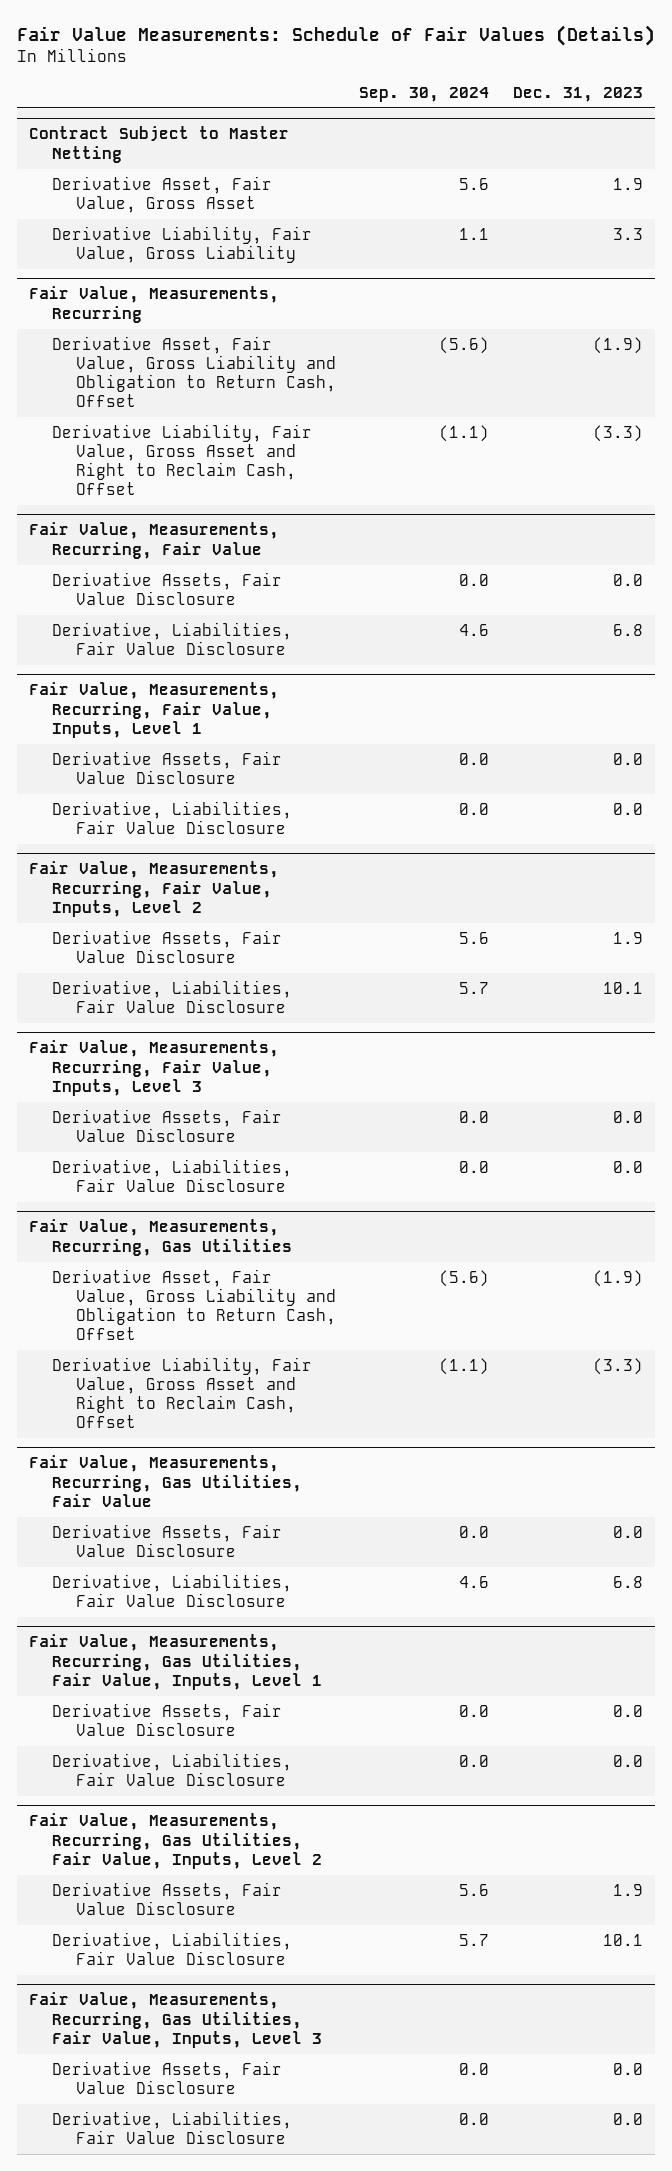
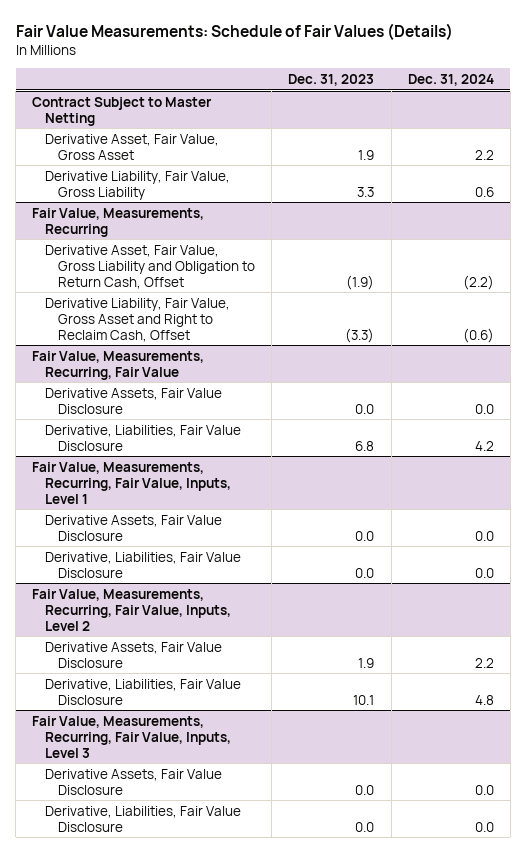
[359,86,490,102] Sep. 30, 2024 -> none
none -> [407,73,494,86] Dec. 31, 2024
[28,1219,293,1256] Fair Value, Measurements, Recurring, Gas Utilities -> none
[52,1268,336,1341] Derivative Asset, Fair Value, Gross Liability and Obligation to Return Cash, Offset -> none
[52,1356,313,1429] Derivative Liability, Fair Value, Gross Asset and Right to Reclaim Cash, Offset -> none
[28,1455,303,1507] Fair Value, Measurements, Recurring, Gas Utilities, Fair Value -> none
[52,1523,283,1557] Derivative Assets, Fair Value Disclosure -> none
[52,1573,293,1607] Derivative, Liabilities, Fair Value Disclosure -> none
[28,1634,323,1690] Fair Value, Measurements, Recurring, Gas Utilities, Fair Value, Inputs, Level 1 -> none
[52,1702,283,1736] Derivative Assets, Fair Value Disclosure -> none
[52,1752,293,1786] Derivative, Liabilities, Fair Value Disclosure -> none
[28,1813,323,1869] Fair Value, Measurements, Recurring, Gas Utilities, Fair Value, Inputs, Level 2 -> none
[52,1881,283,1915] Derivative Assets, Fair Value Disclosure -> none
[52,1931,293,1965] Derivative, Liabilities, Fair Value Disclosure -> none
[28,1992,323,2048] Fair Value, Measurements, Recurring, Gas Utilities, Fair Value, Inputs, Level 3 -> none
[52,2060,283,2094] Derivative Assets, Fair Value Disclosure -> none
[52,2110,293,2144] Derivative, Liabilities, Fair Value Disclosure -> none

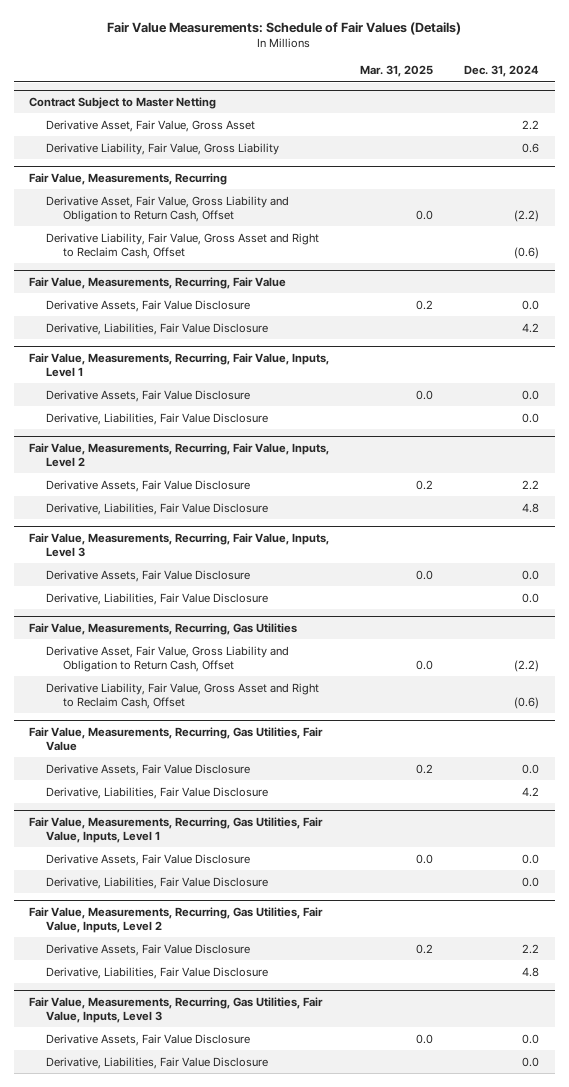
[288,73,375,86] Dec. 31, 2023 -> none
none -> [360,65,434,78] Mar. 31, 2025
none -> [29,622,298,635] Fair Value, Measurements, Recurring, Gas Utilities
none -> [46,645,290,672] Derivative Asset, Fair Value, Gross Liability and Obligation to Return Cash, Offset
none -> [46,682,320,709] Derivative Liability, Fair Value, Gross Asset and Right to Reclaim Cash, Offset
none -> [29,726,324,751] Fair Value, Measurements, Recurring, Gas Utilities, Fair Value
none -> [46,763,251,776] Derivative Assets, Fair Value Disclosure
none -> [46,786,269,799] Derivative, Liabilities, Fair Value Disclosure
none -> [29,816,324,843] Fair Value, Measurements, Recurring, Gas Utilities, Fair Value, Inputs, Level 1
none -> [46,853,251,866] Derivative Assets, Fair Value Disclosure
none -> [46,876,269,889] Derivative, Liabilities, Fair Value Disclosure
none -> [29,906,324,933] Fair Value, Measurements, Recurring, Gas Utilities, Fair Value, Inputs, Level 2
none -> [46,943,251,956] Derivative Assets, Fair Value Disclosure
none -> [46,966,269,979] Derivative, Liabilities, Fair Value Disclosure
none -> [29,996,324,1023] Fair Value, Measurements, Recurring, Gas Utilities, Fair Value, Inputs, Level 3
none -> [46,1033,251,1046] Derivative Assets, Fair Value Disclosure
none -> [46,1056,269,1069] Derivative, Liabilities, Fair Value Disclosure

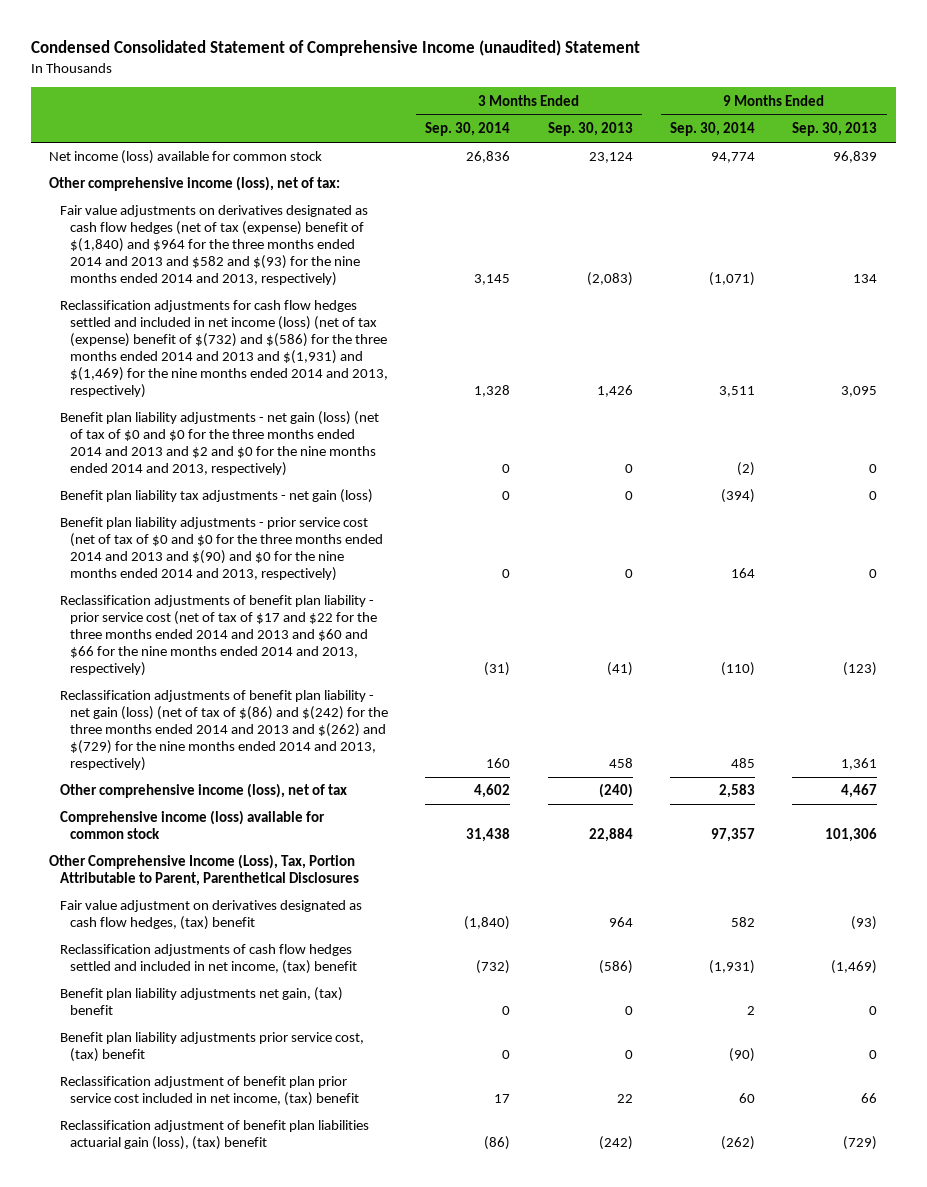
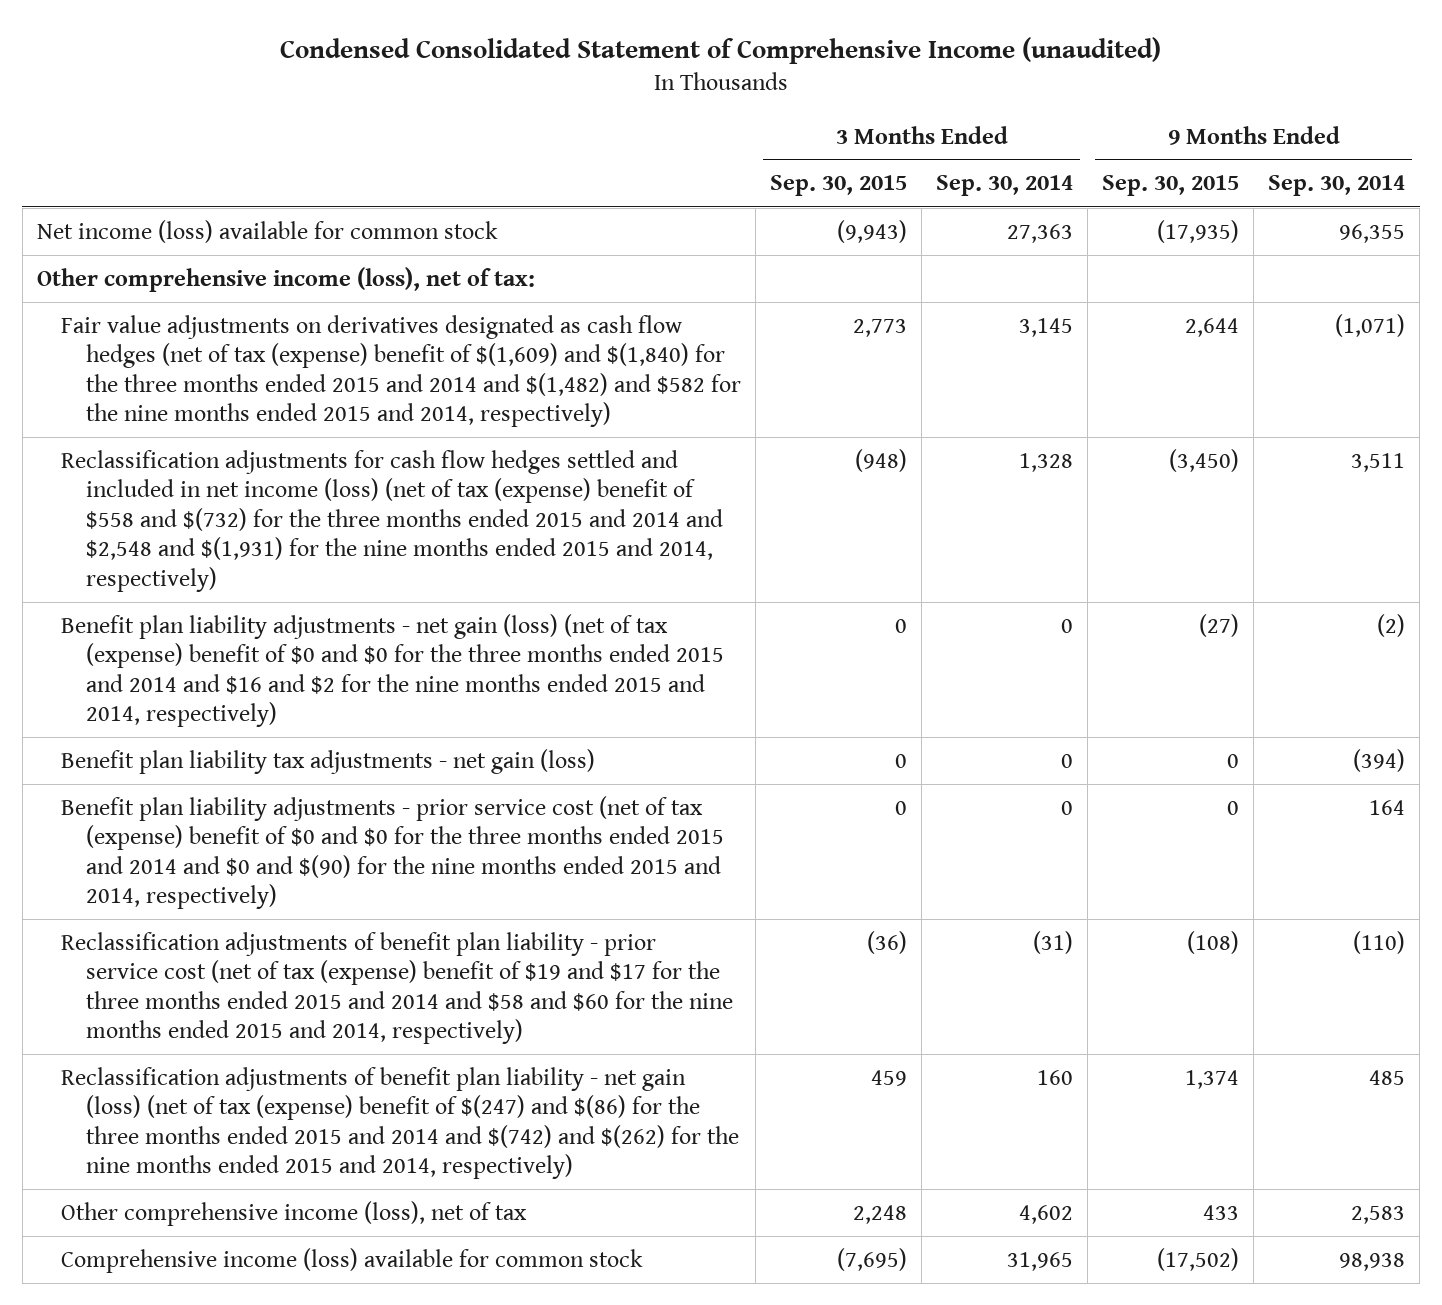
[30,40,640,57] Condensed Consolidated Statement of Comprehensive Income (unaudited) Statement -> [279,37,1161,65] Condensed Consolidated Statement of Comprehensive Income (unaudited)
[547,122,633,137] Sep. 30, 2013 -> none
[792,122,878,137] Sep. 30, 2013 -> none
none -> [770,175,908,197] Sep. 30, 2015
none -> [1102,175,1240,197] Sep. 30, 2015
[466,151,511,164] 26,836 -> [1007,223,1074,243] 27,363
[710,152,755,164] 94,774 -> [1339,223,1406,243] 96,355
[59,205,368,287] Fair value adjustments on derivatives designated as cash flow hedges (net of tax (expense) benefit of $(1,840) and $964 for the three months ended 2014 and 2013 and $582 and $(93) for the nine months ended 2014 and 2013, respectively) -> [61,314,742,428] Fair value adjustments on derivatives designated as cash flow hedges (net of tax (expense) benefit of $(1,609) and $(1,840) for the three months ended 2015 and 2014 and $(1,482) and $582 for the nine months ended 2015 and 2014, respectively)
[59,300,388,399] Reclassification adjustments for cash flow hedges settled and included in net income (loss) (net of tax (expense) benefit of $(732) and $(586) for the three months ended 2014 and 2013 and $(1,931) and $(1,469) for the nine months ended 2014 and 2013, respectively) -> [61,449,724,592] Reclassification adjustments for cash flow hedges settled and included in net income (loss) (net of tax (expense) benefit of $558 and $(732) for the three months ended 2015 and 2014 and $2,548 and $(1,931) for the nine months ended 2015 and 2014, respectively)
[59,411,379,477] Benefit plan liability adjustments - net gain (loss) (net of tax of $0 and $0 for the three months ended 2014 and 2013 and $2 and $0 for the nine months ended 2014 and 2013, respectively) -> [61,613,725,728] Benefit plan liability adjustments - net gain (loss) (net of tax (expense) benefit of $0 and $0 for the three months ended 2015 and 2014 and $16 and $2 for the nine months ended 2015 and 2014, respectively)
[59,517,383,582] Benefit plan liability adjustments - prior service cost (net of tax of $0 and $0 for the three months ended 2014 and 2013 and $(90) and $0 for the nine months ended 2014 and 2013, respectively) -> [61,795,725,910] Benefit plan liability adjustments - prior service cost (net of tax (expense) benefit of $0 and $0 for the three months ended 2015 and 2014 and $0 and $(90) for the nine months ended 2015 and 2014, respectively)
[59,595,377,677] Reclassification adjustments of benefit plan liability - prior service cost (net of tax of $17 and $22 for the three months ended 2014 and 2013 and $60 and $66 for the nine months ended 2014 and 2013, respectively) -> [61,931,734,1045] Reclassification adjustments of benefit plan liability - prior service cost (net of tax (expense) benefit of $19 and $17 for the three months ended 2015 and 2014 and $58 and $60 for the nine months ended 2015 and 2014, respectively)
[59,690,388,772] Reclassification adjustments of benefit plan liability - net gain (loss) (net of tax of $(86) and $(242) for the three months ended 2014 and 2013 and $(262) and $(729) for the nine months ended 2014 and 2013, respectively) -> [61,1066,740,1180] Reclassification adjustments of benefit plan liability - net gain (loss) (net of tax (expense) benefit of $(247) and $(86) for the three months ended 2015 and 2014 and $(742) and $(262) for the nine months ended 2015 and 2014, respectively)
[49,854,359,887] Other Comprehensive Income (Loss), Tax, Portion Attributable to Parent, Parenthetical Disclosures -> none
[59,900,362,931] Fair value adjustment on derivatives designated as cash flow hedges, (tax) benefit -> none
[59,944,357,975] Reclassification adjustments of cash flow hedges settled and included in net income, (tax) benefit -> none
[59,987,343,1016] Benefit plan liability adjustments net gain, (tax) benefit -> none
[59,1032,364,1063] Benefit plan liability adjustments prior service cost, (tax) benefit -> none
[59,1076,359,1107] Reclassification adjustment of benefit plan prior service cost included in net income, (tax) benefit -> none
[59,1120,369,1151] Reclassification adjustment of benefit plan liabilities actuarial gain (loss), (tax) benefit -> none
[466,828,511,843] 31,438 -> [1007,1251,1074,1271] 31,965
[710,828,755,843] 97,357 -> [1339,1252,1406,1271] 98,938

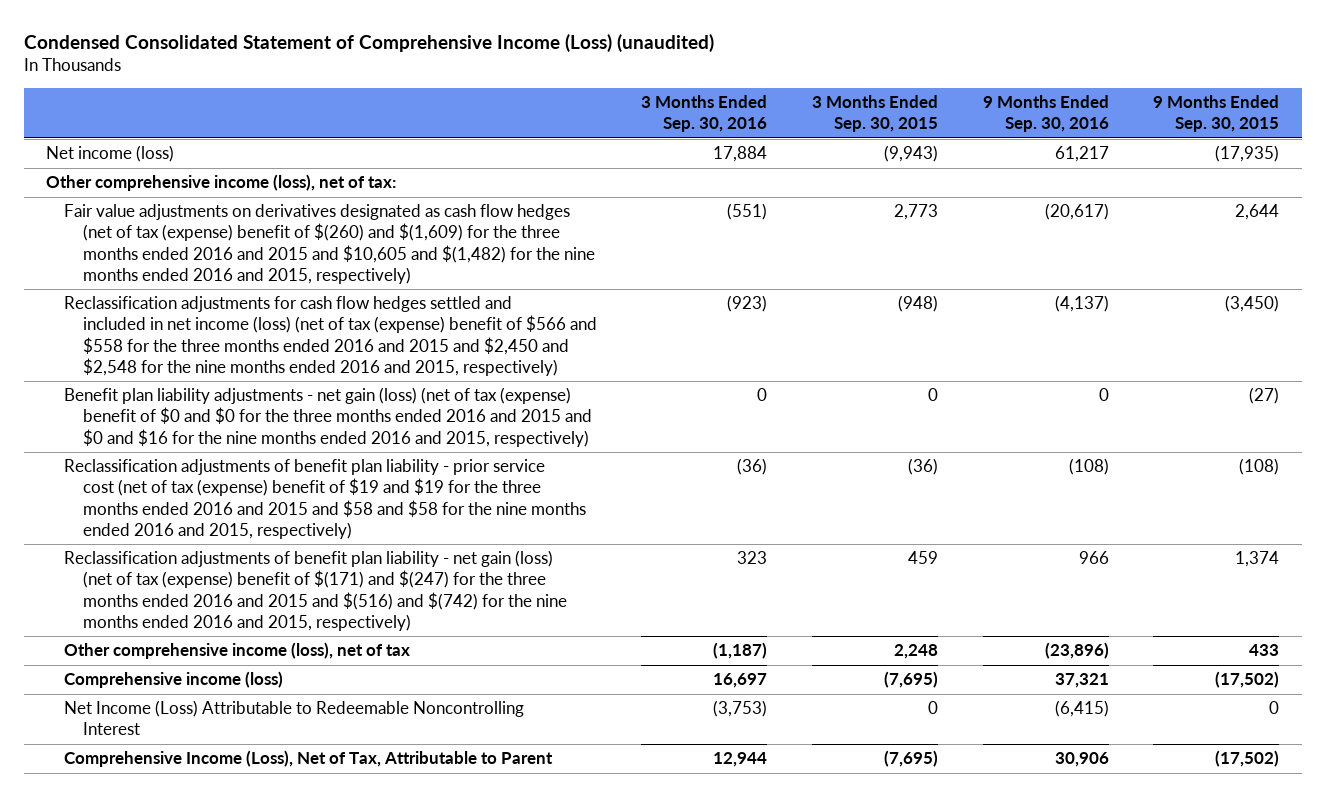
[279,37,1161,65] Condensed Consolidated Statement of Comprehensive Income (unaudited) -> [23,34,714,53] Condensed Consolidated Statement of Comprehensive Income (Loss) (unaudited)
[936,175,1074,197] Sep. 30, 2014 -> none
[1268,175,1406,197] Sep. 30, 2014 -> none
none -> [641,94,768,133] 3 Months Ended Sep. 30, 2016
none -> [982,94,1109,133] 9 Months Ended Sep. 30, 2016
[36,219,498,243] Net income (loss) available for common stock -> [46,145,175,163] Net income (loss)
[61,748,596,774] Benefit plan liability tax adjustments - net gain (loss) -> none
[61,795,725,910] Benefit plan liability adjustments - prior service cost (net of tax (expense) benefit of $0 and $0 for the three months ended 2015 and 2014 and $0 and $(90) for the nine months ended 2015 and 2014, respectively) -> none
[61,314,742,428] Fair value adjustments on derivatives designated as cash flow hedges (net of tax (expense) benefit of $(1,609) and $(1,840) for the three months ended 2015 and 2014 and $(1,482) and $582 for the nine months ended 2015 and 2014, respectively) -> [64,204,595,284] Fair value adjustments on derivatives designated as cash flow hedges (net of tax (expense) benefit of $(260) and $(1,609) for the three months ended 2016 and 2015 and $10,605 and $(1,482) for the nine months ended 2016 and 2015, respectively)
[61,449,724,592] Reclassification adjustments for cash flow hedges settled and included in net income (loss) (net of tax (expense) benefit of $558 and $(732) for the three months ended 2015 and 2014 and $2,548 and $(1,931) for the nine months ended 2015 and 2014, respectively) -> [64,296,597,376] Reclassification adjustments for cash flow hedges settled and included in net income (loss) (net of tax (expense) benefit of $566 and $558 for the three months ended 2016 and 2015 and $2,450 and $2,548 for the nine months ended 2016 and 2015, respectively)
[61,613,725,728] Benefit plan liability adjustments - net gain (loss) (net of tax (expense) benefit of $0 and $0 for the three months ended 2015 and 2014 and $16 and $2 for the nine months ended 2015 and 2014, respectively) -> [64,387,592,447] Benefit plan liability adjustments - net gain (loss) (net of tax (expense) benefit of $0 and $0 for the three months ended 2016 and 2015 and $0 and $16 for the nine months ended 2016 and 2015, respectively)
[61,931,734,1045] Reclassification adjustments of benefit plan liability - prior service cost (net of tax (expense) benefit of $19 and $17 for the three months ended 2015 and 2014 and $58 and $60 for the nine months ended 2015 and 2014, respectively) -> [64,459,586,539] Reclassification adjustments of benefit plan liability - prior service cost (net of tax (expense) benefit of $19 and $19 for the three months ended 2016 and 2015 and $58 and $58 for the nine months ended 2016 and 2015, respectively)
[61,1066,740,1180] Reclassification adjustments of benefit plan liability - net gain (loss) (net of tax (expense) benefit of $(247) and $(86) for the three months ended 2015 and 2014 and $(742) and $(262) for the nine months ended 2015 and 2014, respectively) -> [64,550,567,631] Reclassification adjustments of benefit plan liability - net gain (loss) (net of tax (expense) benefit of $(171) and $(247) for the three months ended 2016 and 2015 and $(516) and $(742) for the nine months ended 2016 and 2015, respectively)
[61,1247,644,1273] Comprehensive income (loss) available for common stock -> [64,671,284,689] Comprehensive income (loss)
none -> [64,700,525,736] Net Income (Loss) Attributable to Redeemable Noncontrolling Interest
none -> [64,750,554,768] Comprehensive Income (Loss), Net of Tax, Attributable to Parent

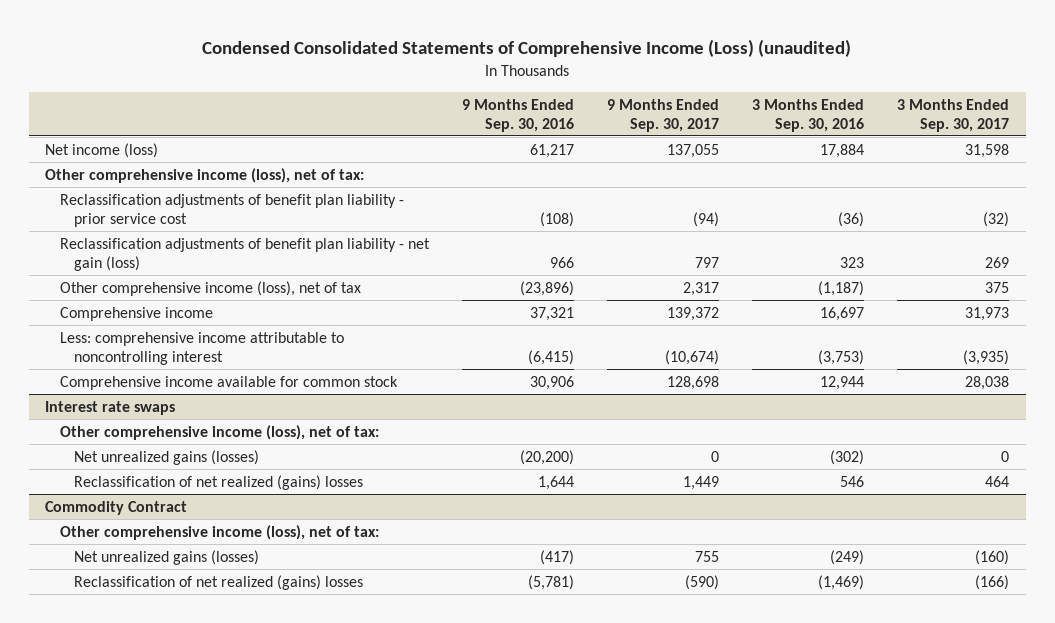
[23,34,714,53] Condensed Consolidated Statement of Comprehensive Income (Loss) (unaudited) -> [202,39,852,58] Condensed Consolidated Statements of Comprehensive Income (Loss) (unaudited)
[812,94,939,133] 3 Months Ended Sep. 30, 2015 -> none
[1153,94,1280,133] 9 Months Ended Sep. 30, 2015 -> none
none -> [606,98,719,132] 9 Months Ended Sep. 30, 2017
none -> [897,98,1010,132] 3 Months Ended Sep. 30, 2017
[64,204,595,284] Fair value adjustments on derivatives designated as cash flow hedges (net of tax (expense) benefit of $(260) and $(1,609) for the three months ended 2016 and 2015 and $10,605 and $(1,482) for the nine months ended 2016 and 2015, respectively) -> none
[64,296,597,376] Reclassification adjustments for cash flow hedges settled and included in net income (loss) (net of tax (expense) benefit of $566 and $558 for the three months ended 2016 and 2015 and $2,450 and $2,548 for the nine months ended 2016 and 2015, respectively) -> none
[64,387,592,447] Benefit plan liability adjustments - net gain (loss) (net of tax (expense) benefit of $0 and $0 for the three months ended 2016 and 2015 and $0 and $16 for the nine months ended 2016 and 2015, respectively) -> none
[64,459,586,539] Reclassification adjustments of benefit plan liability - prior service cost (net of tax (expense) benefit of $19 and $19 for the three months ended 2016 and 2015 and $58 and $58 for the nine months ended 2016 and 2015, respectively) -> [59,193,404,227] Reclassification adjustments of benefit plan liability - prior service cost
[64,550,567,631] Reclassification adjustments of benefit plan liability - net gain (loss) (net of tax (expense) benefit of $(171) and $(247) for the three months ended 2016 and 2015 and $(516) and $(742) for the nine months ended 2016 and 2015, respectively) -> [59,237,430,271] Reclassification adjustments of benefit plan liability - net gain (loss)
[64,671,284,689] Comprehensive income (loss) -> [59,306,213,321] Comprehensive income
[64,700,525,736] Net Income (Loss) Attributable to Redeemable Noncontrolling Interest -> [59,331,344,365] Less: comprehensive income attributable to noncontrolling interest
[64,750,554,768] Comprehensive Income (Loss), Net of Tax, Attributable to Parent -> [59,375,398,390] Comprehensive income available for common stock
none -> [45,400,176,415] Interest rate swaps
none -> [59,424,379,440] Other comprehensive income (loss), net of tax:
none -> [74,449,260,465] Net unrealized gains (losses)
none -> [74,474,364,490] Reclassification of net realized (gains) losses
none -> [45,500,188,515] Commodity Contract
none -> [59,524,379,540] Other comprehensive income (loss), net of tax:
none -> [74,549,260,565] Net unrealized gains (losses)
none -> [74,574,364,590] Reclassification of net realized (gains) losses

